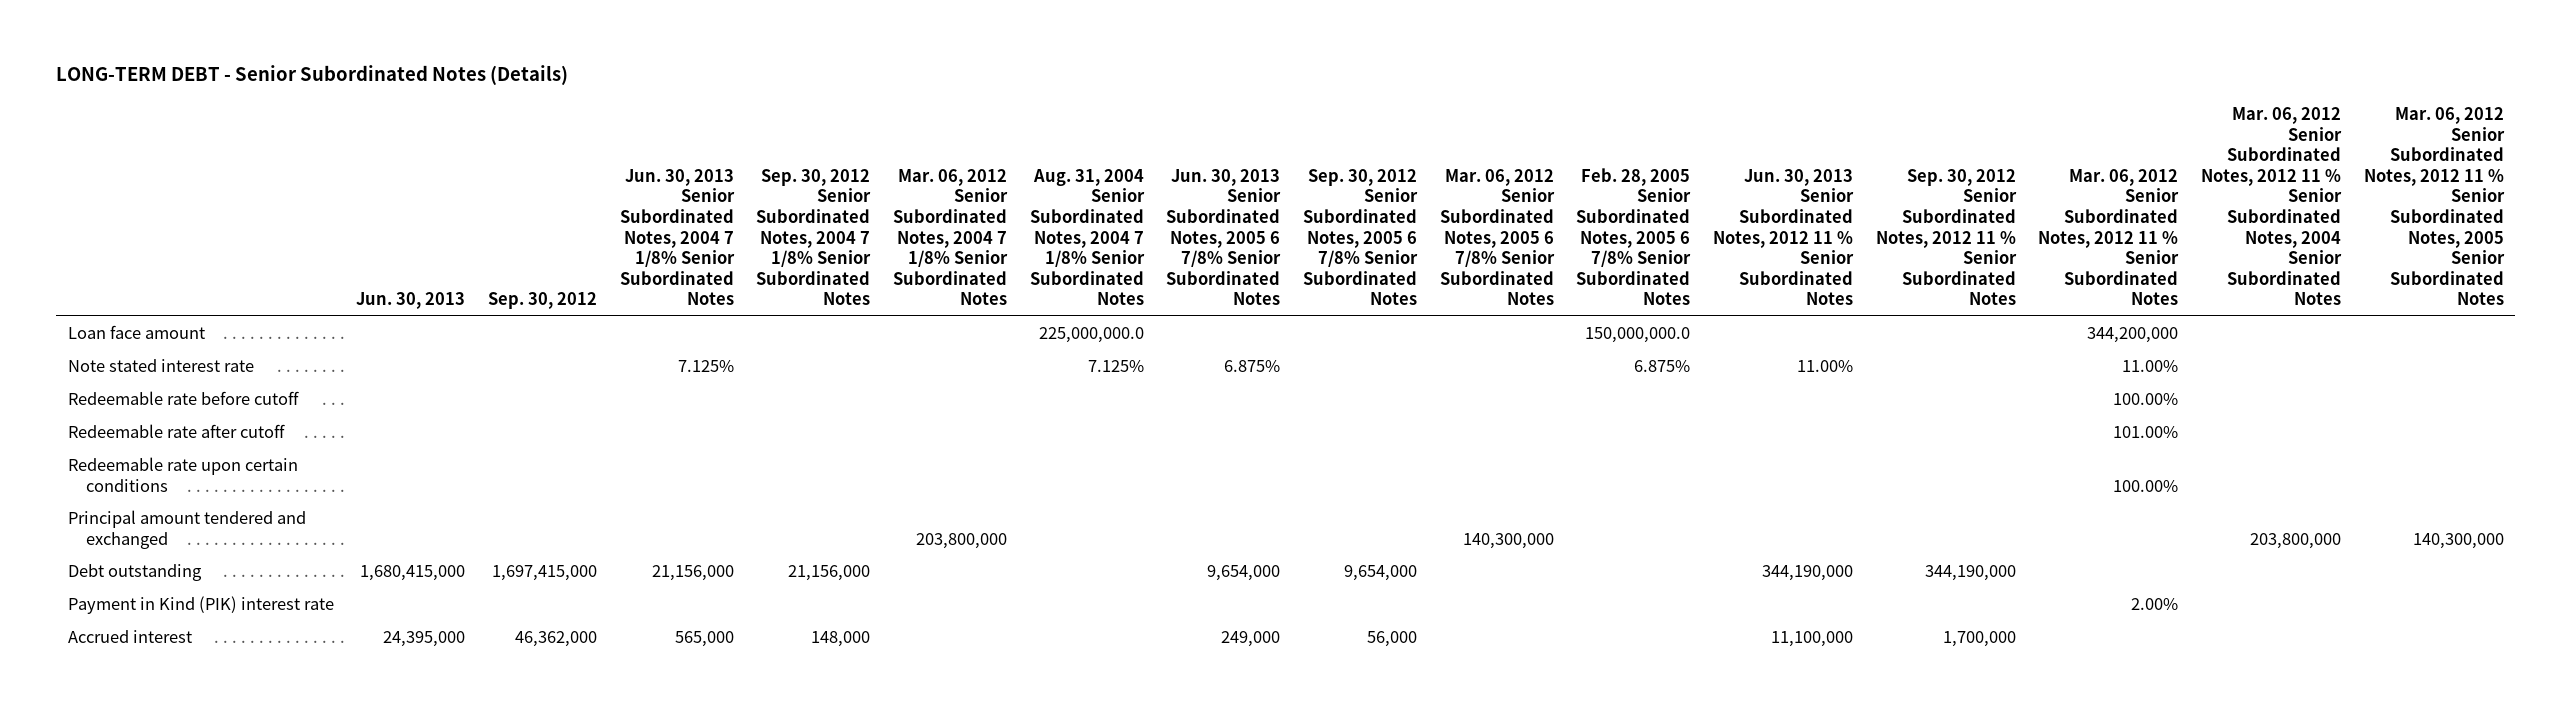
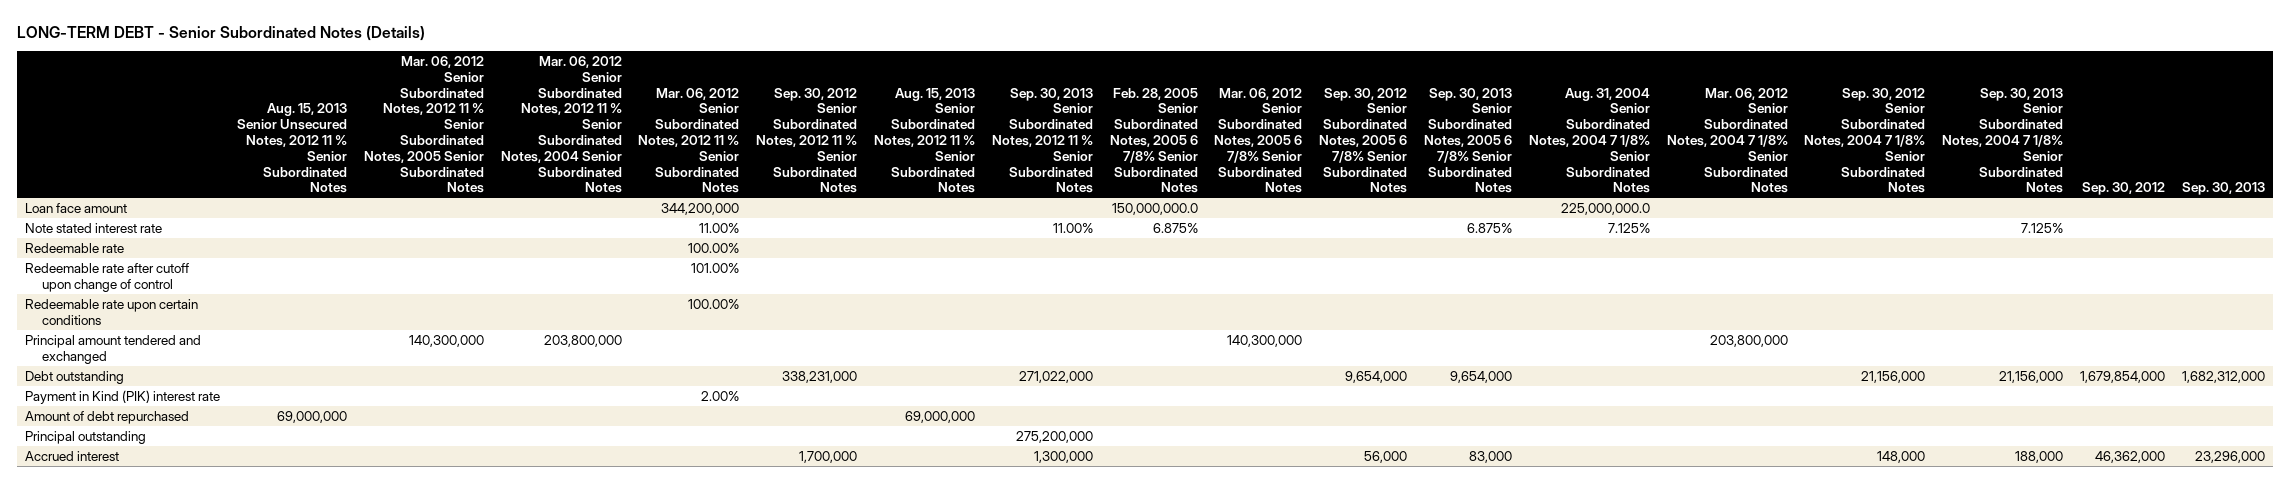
[356,292,466,310] Jun. 30, 2013 -> none
[619,168,735,306] Jun. 30, 2013 Senior Subordinated Notes, 2004 7 1/8% Senior Subordinated Notes -> none
[1166,168,1282,306] Jun. 30, 2013 Senior Subordinated Notes, 2005 6 7/8% Senior Subordinated Notes -> none
[1712,168,1854,306] Jun. 30, 2013 Senior Subordinated Notes, 2012 11 % Senior Subordinated Notes -> none
none -> [236,103,347,194] Aug. 15, 2013 Senior Unsecured Notes, 2012 11 % Senior Subordinated Notes
none -> [873,87,975,194] Aug. 15, 2013 Senior Subordinated Notes, 2012 11 % Senior Subordinated Notes
none -> [991,87,1093,194] Sep. 30, 2013 Senior Subordinated Notes, 2012 11 % Senior Subordinated Notes
none -> [1424,87,1513,194] Sep. 30, 2013 Senior Subordinated Notes, 2005 6 7/8% Senior Subordinated Notes
none -> [1942,87,2064,194] Sep. 30, 2013 Senior Subordinated Notes, 2004 7 1/8% Senior Subordinated Notes
none -> [2181,182,2265,196] Sep. 30, 2013
[67,391,299,406] Redeemable rate before cutoff -> [25,242,125,253] Redeemable rate
[67,424,285,439] Redeemable rate after cutoff -> [25,262,190,292] Redeemable rate after cutoff upon change of control
[491,565,597,582] 1,697,415,000 -> [2080,370,2166,383] 1,679,854,000
[1924,565,2016,582] 344,190,000 -> [782,370,858,383] 338,231,000
none -> [25,410,190,424] Amount of debt repurchased
none -> [25,430,147,444] Principal outstanding

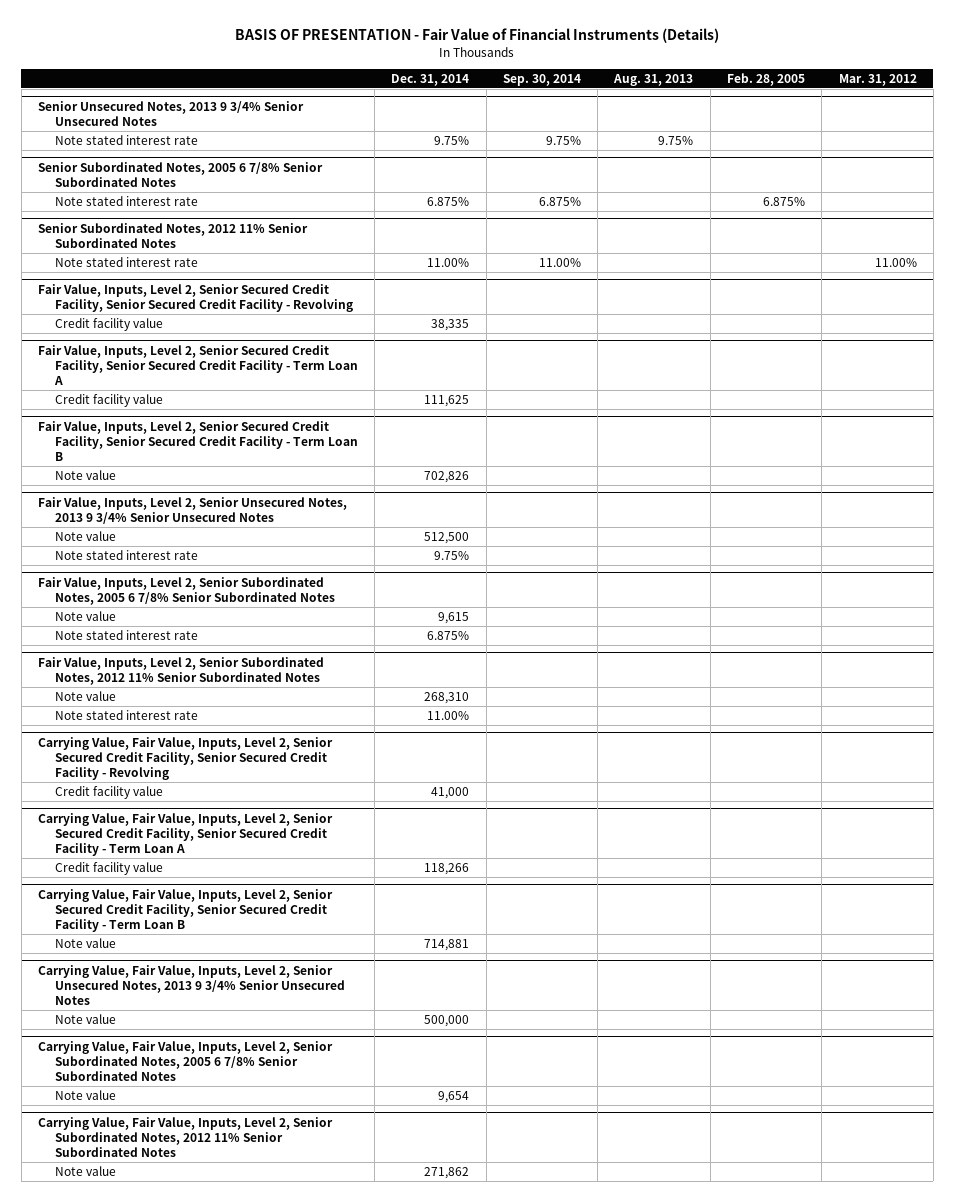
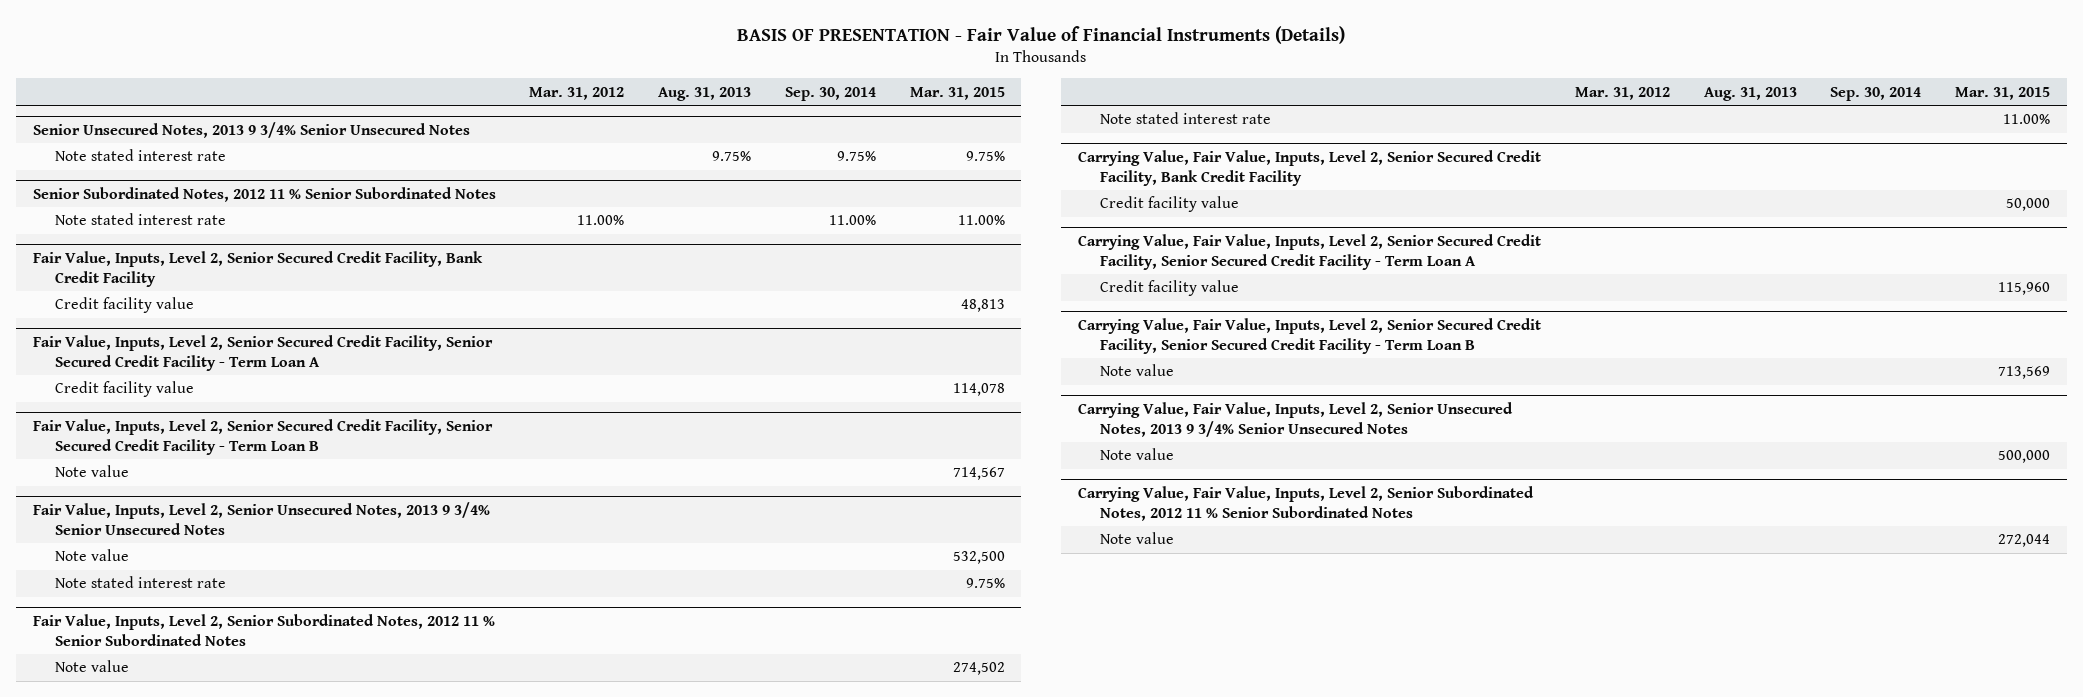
[391,73,470,86] Dec. 31, 2014 -> none
[727,72,806,86] Feb. 28, 2005 -> none
none -> [909,86,1005,100] Mar. 31, 2015
[37,161,323,187] Senior Subordinated Notes, 2005 6 7/8% Senior Subordinated Notes -> none
[54,196,198,207] Note stated interest rate -> none
[37,222,308,248] Senior Subordinated Notes, 2012 11% Senior Subordinated Notes -> [32,186,496,202] Senior Subordinated Notes, 2012 11 % Senior Subordinated Notes
[37,283,353,312] Fair Value, Inputs, Level 2, Senior Secured Credit Facility, Senior Secured Credit Facility - Revolving -> [32,250,483,287] Fair Value, Inputs, Level 2, Senior Secured Credit Facility, Bank Credit Facility
[37,576,335,605] Fair Value, Inputs, Level 2, Senior Subordinated Notes, 2005 6 7/8% Senior Subordinated Notes -> none
[54,611,116,622] Note value -> none
[54,630,198,641] Note stated interest rate -> none
[37,656,324,685] Fair Value, Inputs, Level 2, Senior Subordinated Notes, 2012 11% Senior Subordinated Notes -> [32,613,495,646] Fair Value, Inputs, Level 2, Senior Subordinated Notes, 2012 11 % Senior Subordinated Notes
[37,736,333,781] Carrying Value, Fair Value, Inputs, Level 2, Senior Secured Credit Facility, Senior Secured Credit Facility - Revolving -> [1078,149,1542,186] Carrying Value, Fair Value, Inputs, Level 2, Senior Secured Credit Facility, Bank Credit Facility
[37,1040,333,1082] Carrying Value, Fair Value, Inputs, Level 2, Senior Subordinated Notes, 2005 6 7/8% Senior Subordinated Notes -> none
[54,1090,116,1101] Note value -> none
[37,1116,333,1158] Carrying Value, Fair Value, Inputs, Level 2, Senior Subordinated Notes, 2012 11% Senior Subordinated Notes -> [1078,485,1535,521] Carrying Value, Fair Value, Inputs, Level 2, Senior Subordinated Notes, 2012 11 % Senior Subordinated Notes

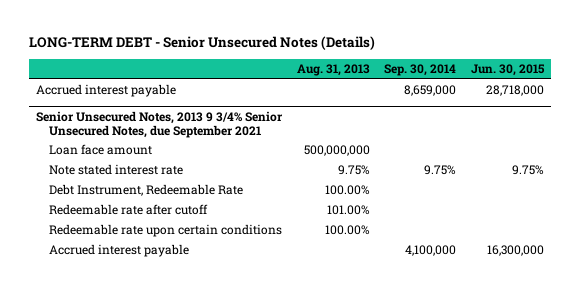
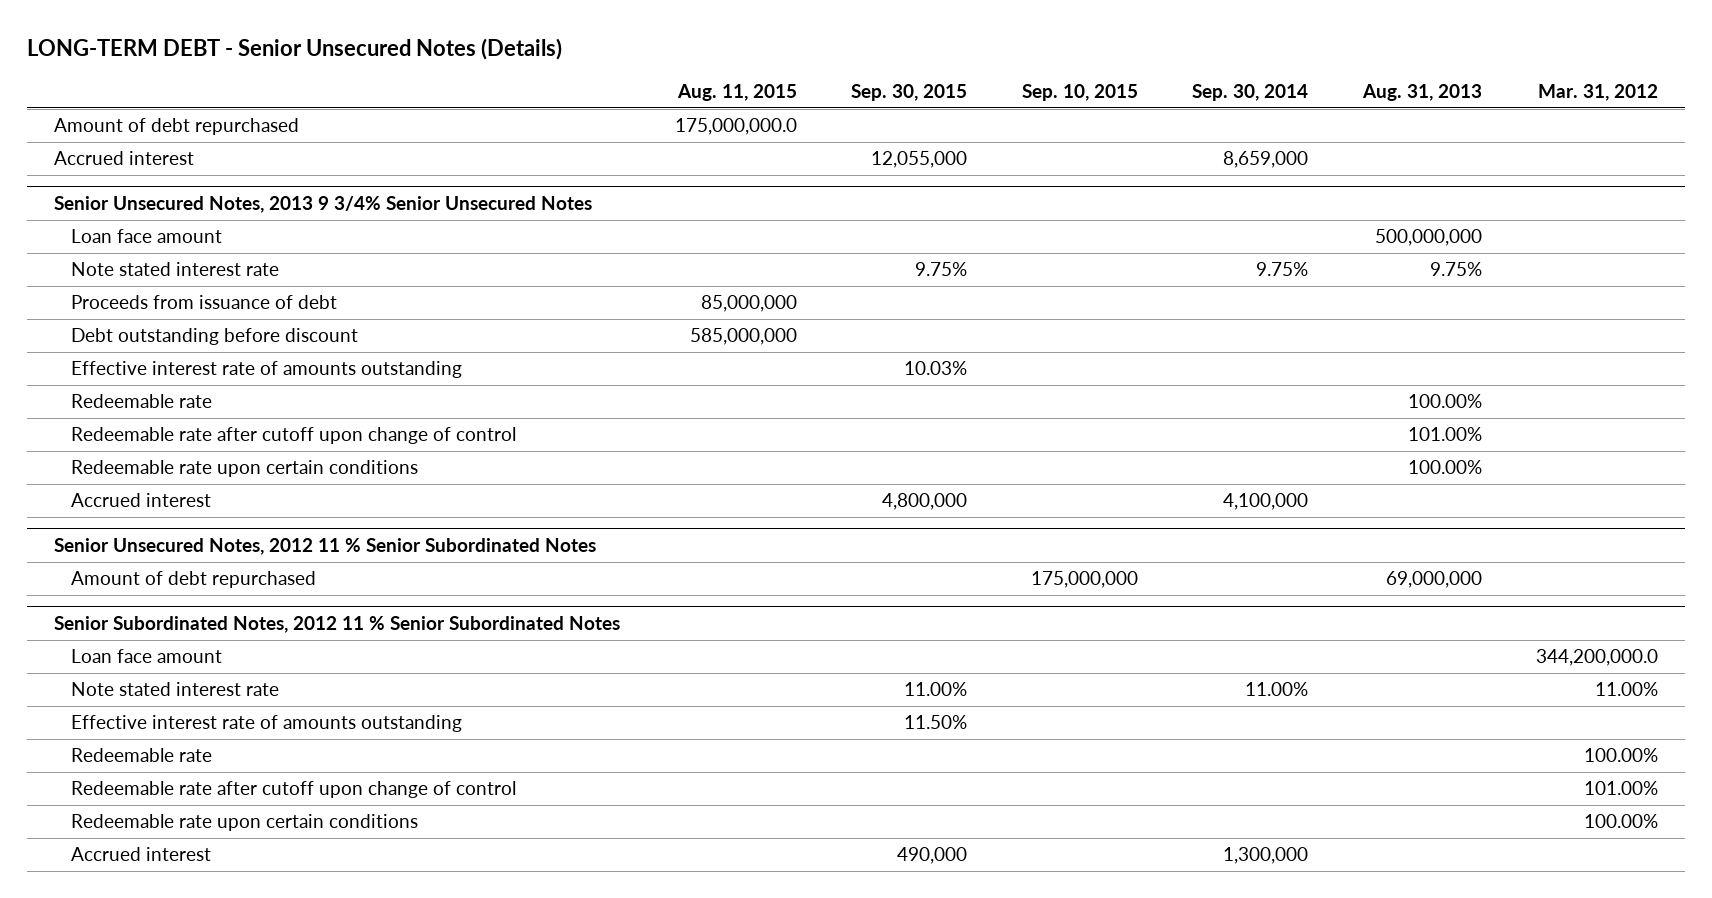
[470,64,545,77] Jun. 30, 2015 -> none
none -> [676,84,797,102] Aug. 11, 2015
none -> [851,84,968,102] Sep. 30, 2015
none -> [1021,84,1138,102] Sep. 10, 2015
none -> [1537,84,1658,102] Mar. 31, 2012
none -> [54,118,300,136] Amount of debt repurchased
[36,84,177,98] Accrued interest payable -> [54,151,195,166] Accrued interest
[36,110,284,138] Senior Unsecured Notes, 2013 9 3/4% Senior Unsecured Notes, due September 2021 -> [54,195,593,213] Senior Unsecured Notes, 2013 9 3/4% Senior Unsecured Notes
none -> [71,295,338,310] Proceeds from issuance of debt
none -> [71,328,359,346] Debt outstanding before discount
none -> [71,361,463,379] Effective interest rate of amounts outstanding
[48,184,243,197] Debt Instrument, Redeemable Rate -> [71,394,213,409] Redeemable rate
[48,204,208,216] Redeemable rate after cutoff -> [71,427,517,445] Redeemable rate after cutoff upon change of control
[48,244,189,258] Accrued interest payable -> [71,493,212,508] Accrued interest
none -> [54,537,597,555] Senior Unsecured Notes, 2012 11 % Senior Subordinated Notes
none -> [71,571,317,589] Amount of debt repurchased
none -> [54,615,621,633] Senior Subordinated Notes, 2012 11 % Senior Subordinated Notes
none -> [71,649,223,664] Loan face amount
none -> [71,682,280,697] Note stated interest rate
none -> [71,715,463,733] Effective interest rate of amounts outstanding
none -> [71,748,213,763] Redeemable rate
none -> [71,781,517,799] Redeemable rate after cutoff upon change of control
none -> [71,814,419,832] Redeemable rate upon certain conditions
none -> [71,847,212,862] Accrued interest

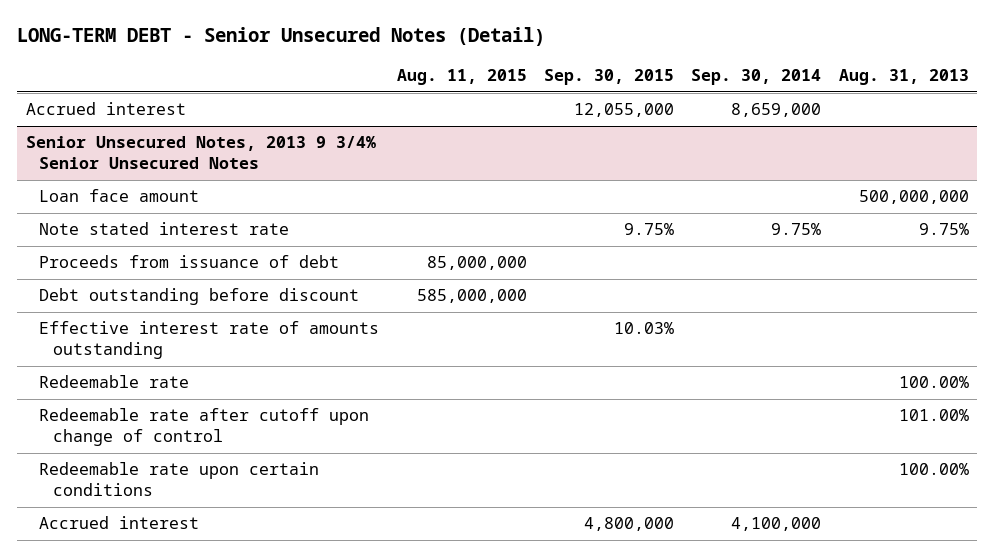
[27,38,563,61] LONG-TERM DEBT - Senior Unsecured Notes (Details) -> [16,27,545,47] LONG-TERM DEBT - Senior Unsecured Notes (Detail)
[1021,84,1138,102] Sep. 10, 2015 -> none
[1537,84,1658,102] Mar. 31, 2012 -> none
[54,118,300,136] Amount of debt repurchased -> none
[54,537,597,555] Senior Unsecured Notes, 2012 11 % Senior Subordinated Notes -> none
[71,571,317,589] Amount of debt repurchased -> none
[54,615,621,633] Senior Subordinated Notes, 2012 11 % Senior Subordinated Notes -> none
[71,649,223,664] Loan face amount -> none
[71,682,280,697] Note stated interest rate -> none
[71,715,463,733] Effective interest rate of amounts outstanding -> none
[71,748,213,763] Redeemable rate -> none
[71,781,517,799] Redeemable rate after cutoff upon change of control -> none
[71,814,419,832] Redeemable rate upon certain conditions -> none
[71,847,212,862] Accrued interest -> none

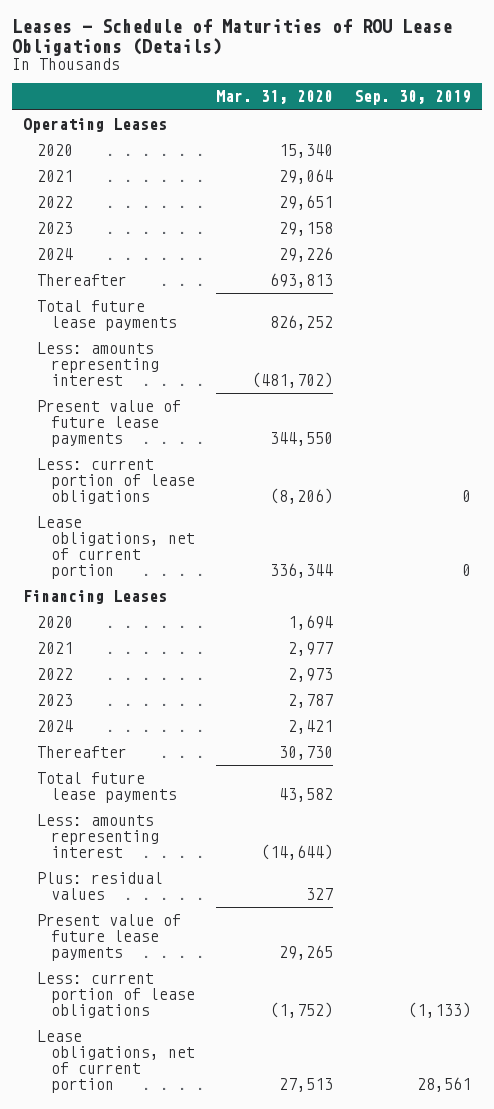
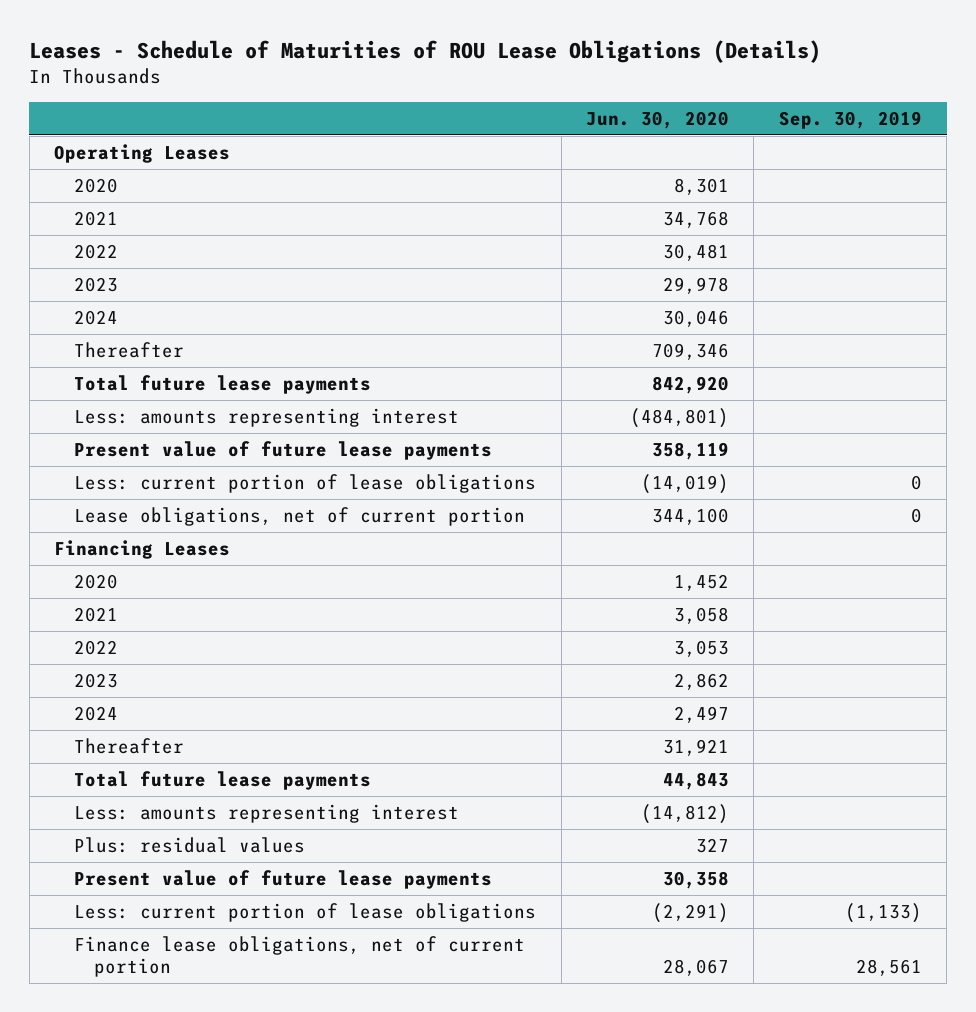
[215,90,333,105] Mar. 31, 2020 -> none
none -> [585,111,729,130] Jun. 30, 2020
[36,1030,195,1093] Lease obligations, net of current portion -> [74,936,526,978] Finance lease obligations, net of current portion

